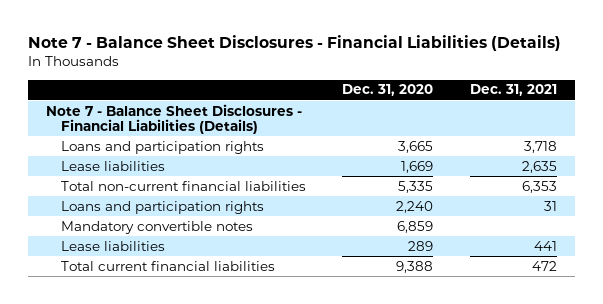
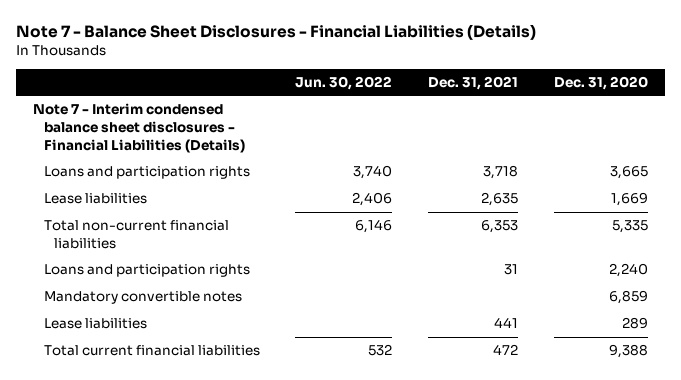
none -> [295,75,393,90] Jun. 30, 2022
[46,103,303,135] Note 7 - Balance Sheet Disclosures - Financial Liabilities (Details) -> [33,103,245,153] Note 7 - Interim condensed balance sheet disclosures - Financial Liabilities (Details)

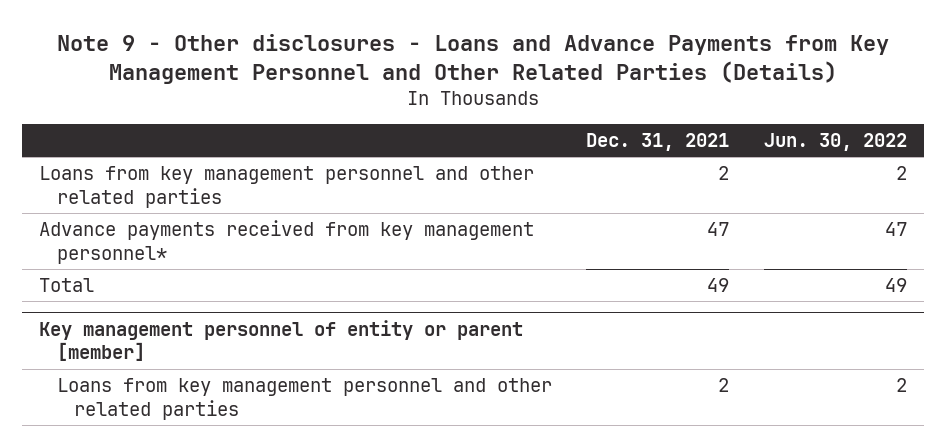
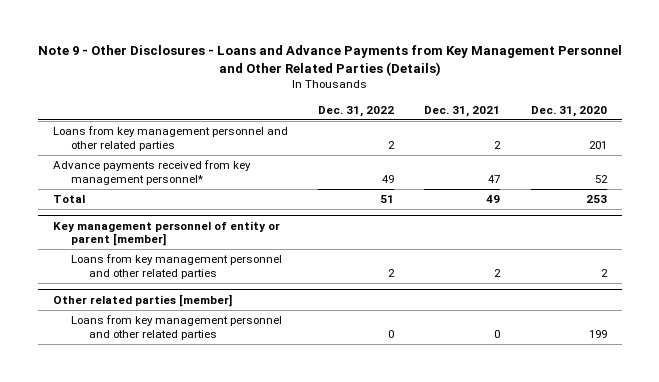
[57,34,890,85] Note 9 - Other disclosures - Loans and Advance Payments from Key Management Personnel and Other Related Parties (Details) -> [37,45,622,77] Note 9 - Other Disclosures - Loans and Advance Payments from Key Management Personnel and Other Related Parties (Details)
[764,133,908,152] Jun. 30, 2022 -> none
none -> [318,105,395,117] Dec. 31, 2022
none -> [530,105,607,117] Dec. 31, 2020
none -> [52,293,232,307] Other related parties [member]
none -> [70,315,282,340] Loans from key management personnel and other related parties

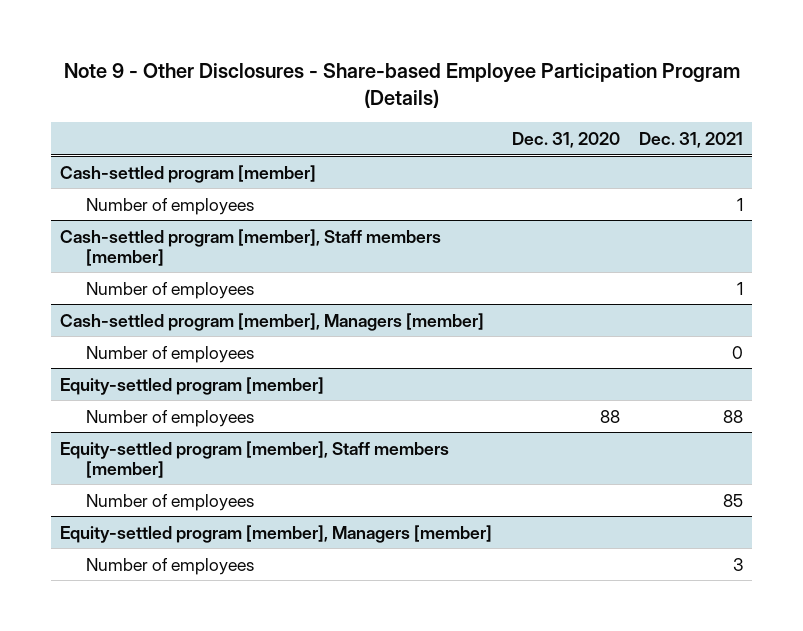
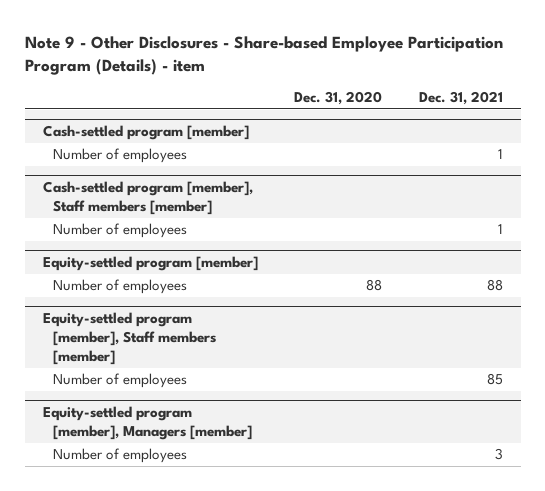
[63,62,740,108] Note 9 - Other Disclosures - Share-based Employee Participation Program (Details) -> [24,35,503,75] Note 9 - Other Disclosures - Share-based Employee Participation Program (Details) - item
[60,312,485,331] Cash-settled program [member], Managers [member] -> none
[85,345,254,363] Number of employees -> none

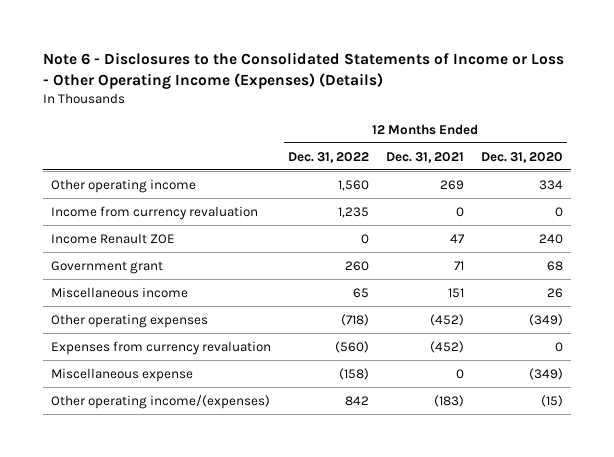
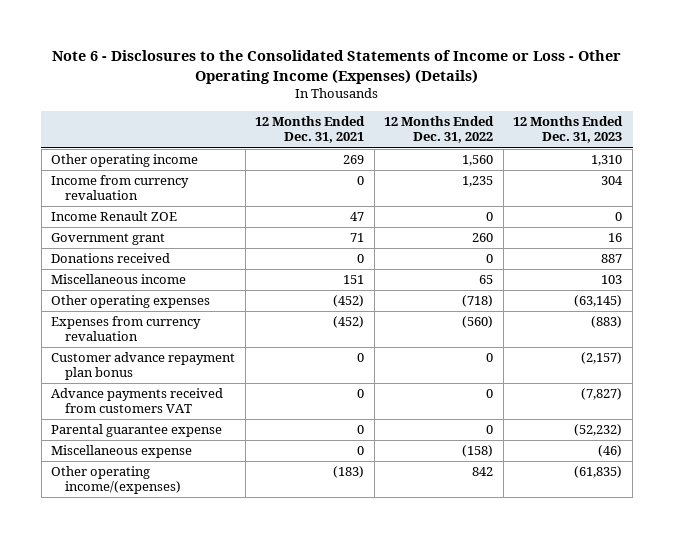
[480,151,563,163] Dec. 31, 2020 -> none
none -> [513,116,624,144] 12 Months Ended Dec. 31, 2023
none -> [51,253,171,264] Donations received
none -> [51,352,236,381] Customer advance repayment plan bonus
none -> [51,388,224,414] Advance payments received from customers VAT
none -> [51,424,223,438] Parental guarantee expense

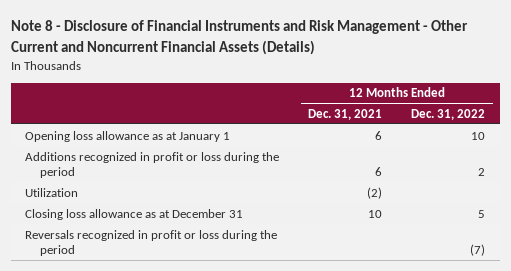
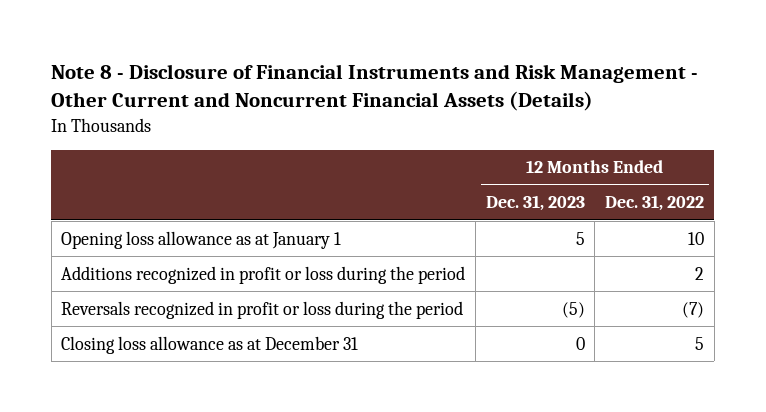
[308,108,383,120] Dec. 31, 2021 -> none
none -> [485,195,585,212] Dec. 31, 2023
[25,187,79,197] Utilization -> none
[25,208,244,220] Closing loss allowance as at December 31 -> [61,335,359,354] Closing loss allowance as at December 31

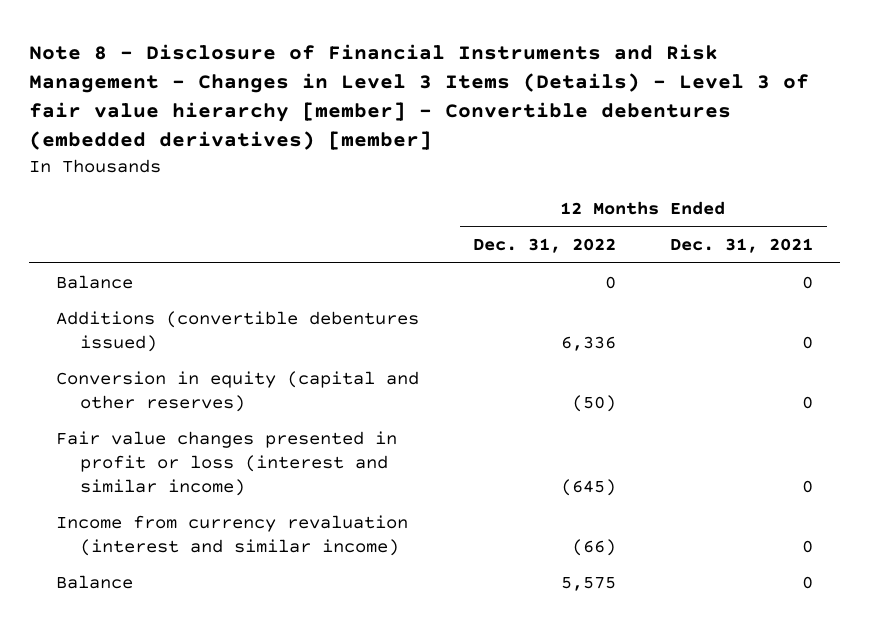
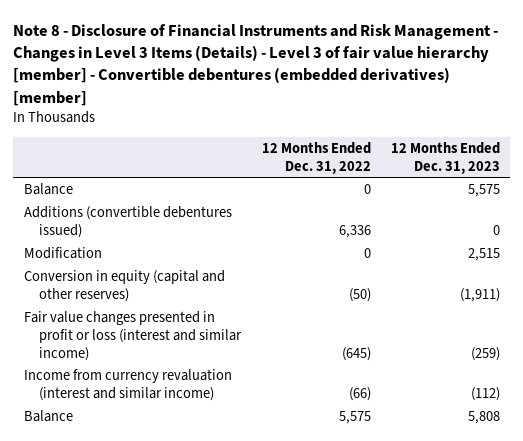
[670,238,814,254] Dec. 31, 2021 -> none
none -> [390,141,500,174] 12 Months Ended Dec. 31, 2023
none -> [23,247,102,260] Modification

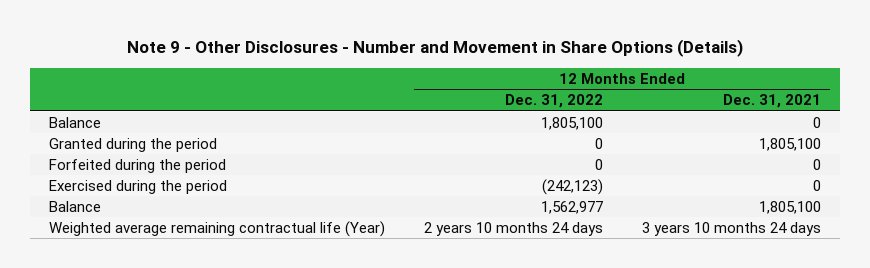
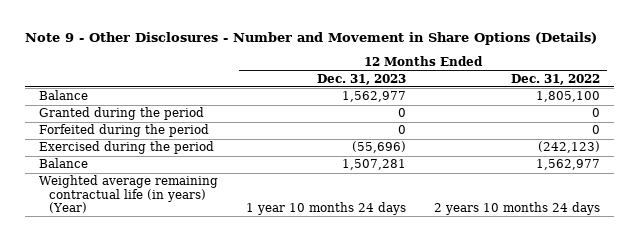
[722,94,821,109] Dec. 31, 2021 -> none
none -> [316,73,406,85] Dec. 31, 2023
[48,221,385,238] Weighted average remaining contractual life (Year) -> [38,175,218,214] Weighted average remaining contractual life (in years) (Year)

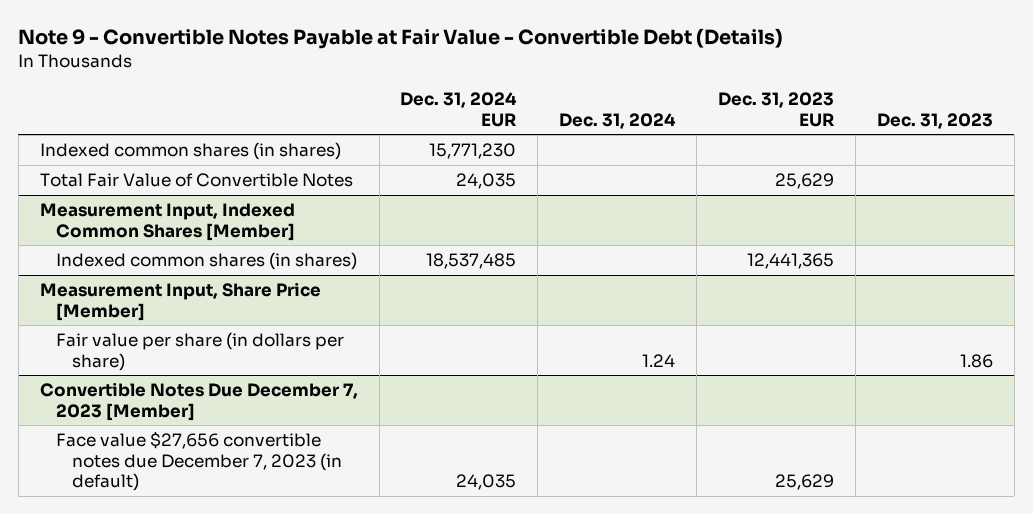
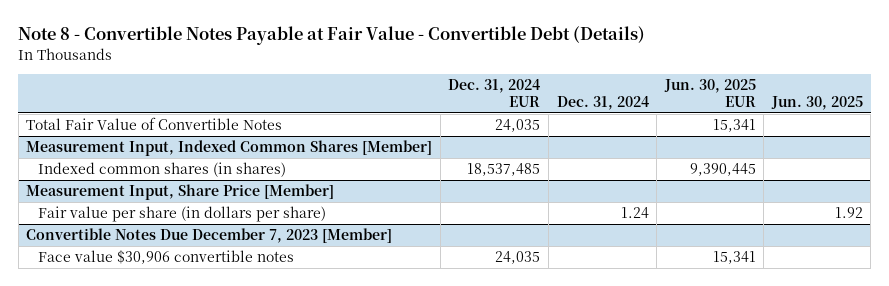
[18,28,784,50] Note 9 - Convertible Notes Payable at Fair Value - Convertible Debt (Details) -> [18,26,646,46] Note 8 - Convertible Notes Payable at Fair Value - Convertible Debt (Details)
[718,92,836,127] Dec. 31, 2023 EUR -> none
[876,112,993,129] Dec. 31, 2023 -> none
none -> [663,78,756,107] Jun. 30, 2025 EUR
none -> [770,95,863,110] Jun. 30, 2025
[39,141,341,160] Indexed common shares (in shares) -> none
[55,430,342,492] Face value $27,656 convertible notes due December 7, 2023 (in default) -> [38,250,295,265] Face value $30,906 convertible notes

